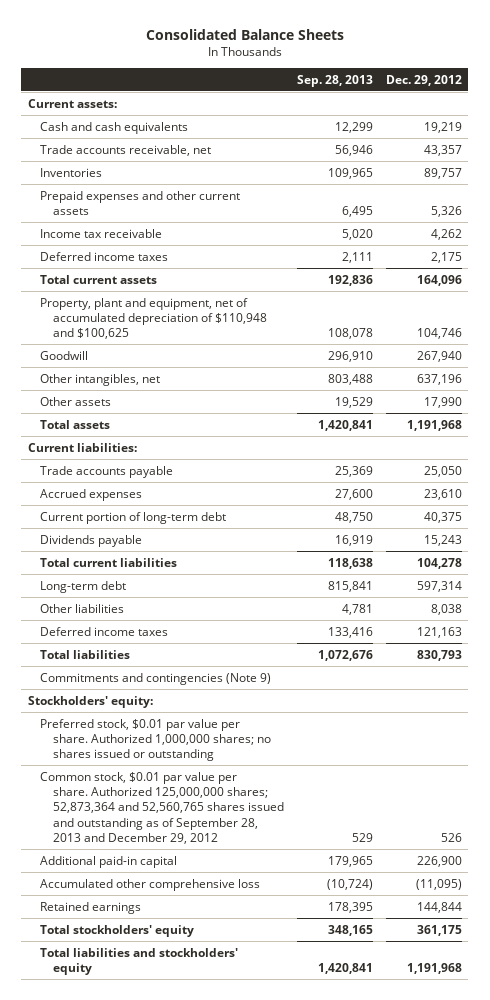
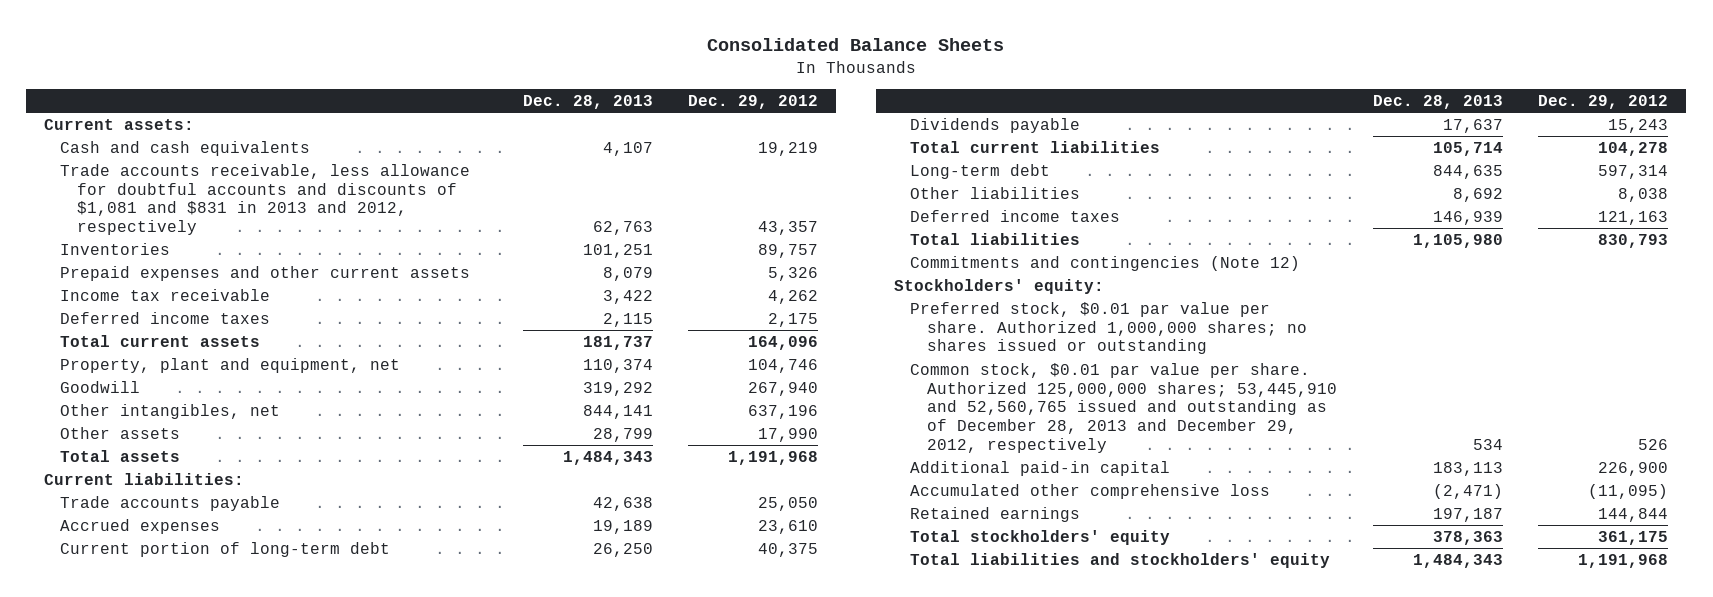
[296,74,373,87] Sep. 28, 2013 -> none
none -> [522,94,653,109] Dec. 28, 2013
[40,144,212,156] Trade accounts receivable, net -> [60,163,471,235] Trade accounts receivable, less allowance for doubtful accounts and discounts of $1,081 and $831 in 2013 and 2012, respectively
[40,297,267,340] Property, plant and equipment, net of accumulated depreciation of $110,948 and $100,625 -> [60,357,401,373] Property, plant and equipment, net
[40,672,272,685] Commitments and contingencies (Note 9) -> [910,255,1301,271] Commitments and contingencies (Note 12)
[40,771,284,845] Common stock, $0.01 par value per share. Authorized 125,000,000 shares; 52,873,364 and 52,560,765 shares issued and outstanding as of September 28, 2013 and December 29, 2012 -> [910,362,1337,453] Common stock, $0.01 par value per share. Authorized 125,000,000 shares; 53,445,910 and 52,560,765 issued and outstanding as of December 28, 2013 and December 29, 2012, respectively

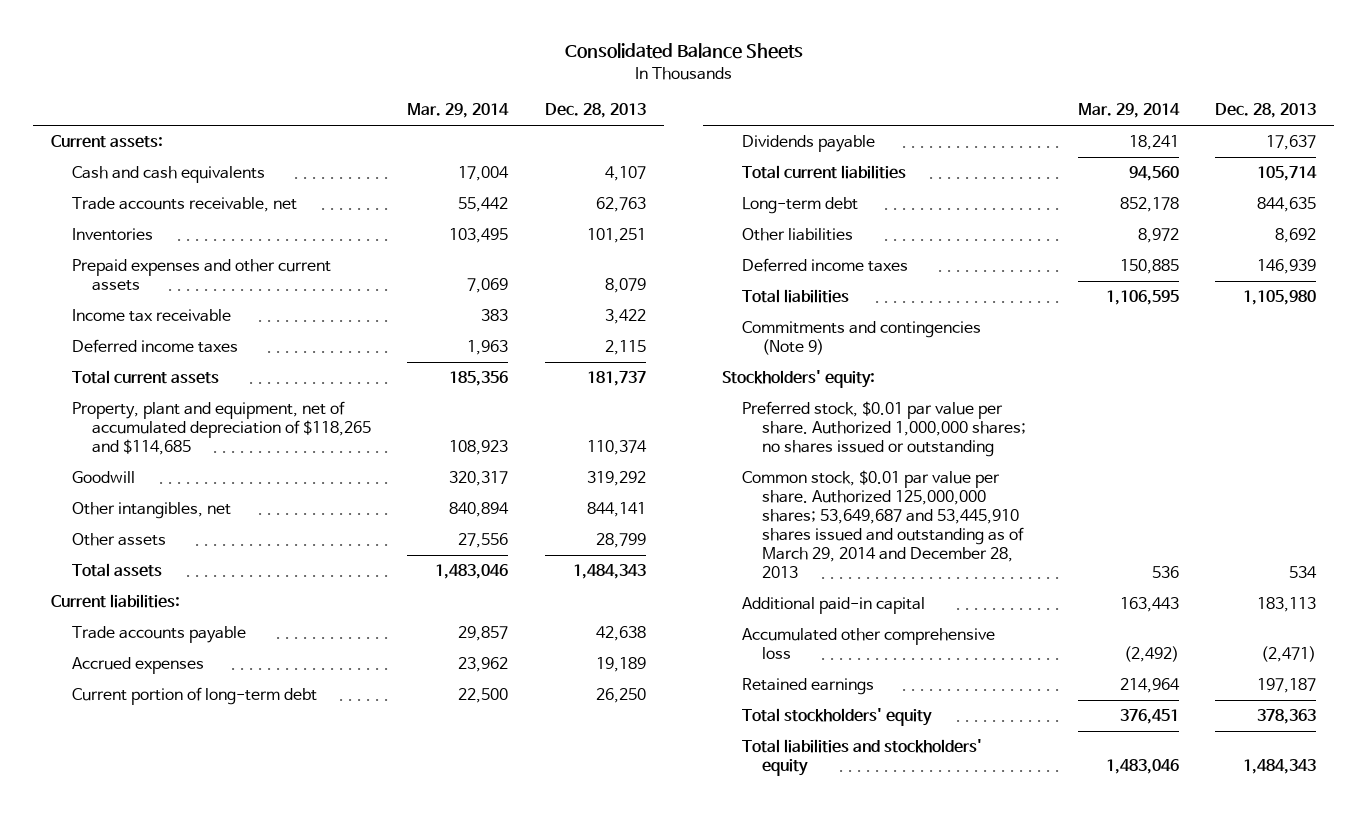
[688,94,819,109] Dec. 29, 2012 -> none
none -> [407,103,510,119] Mar. 29, 2014
[60,163,471,235] Trade accounts receivable, less allowance for doubtful accounts and discounts of $1,081 and $831 in 2013 and 2012, respectively -> [71,196,297,212] Trade accounts receivable, net
[60,357,401,373] Property, plant and equipment, net -> [71,400,371,455] Property, plant and equipment, net of accumulated depreciation of $118,265 and $114,685
[910,255,1301,271] Commitments and contingencies (Note 12) -> [741,320,981,355] Commitments and contingencies (Note 9)
[910,362,1337,453] Common stock, $0.01 par value per share. Authorized 125,000,000 shares; 53,445,910 and 52,560,765 issued and outstanding as of December 28, 2013 and December 29, 2012, respectively -> [741,469,1025,578] Common stock, $0.01 par value per share. Authorized 125,000,000 shares; 53,649,687 and 53,445,910 shares issued and outstanding as of March 29, 2014 and December 28, 2013

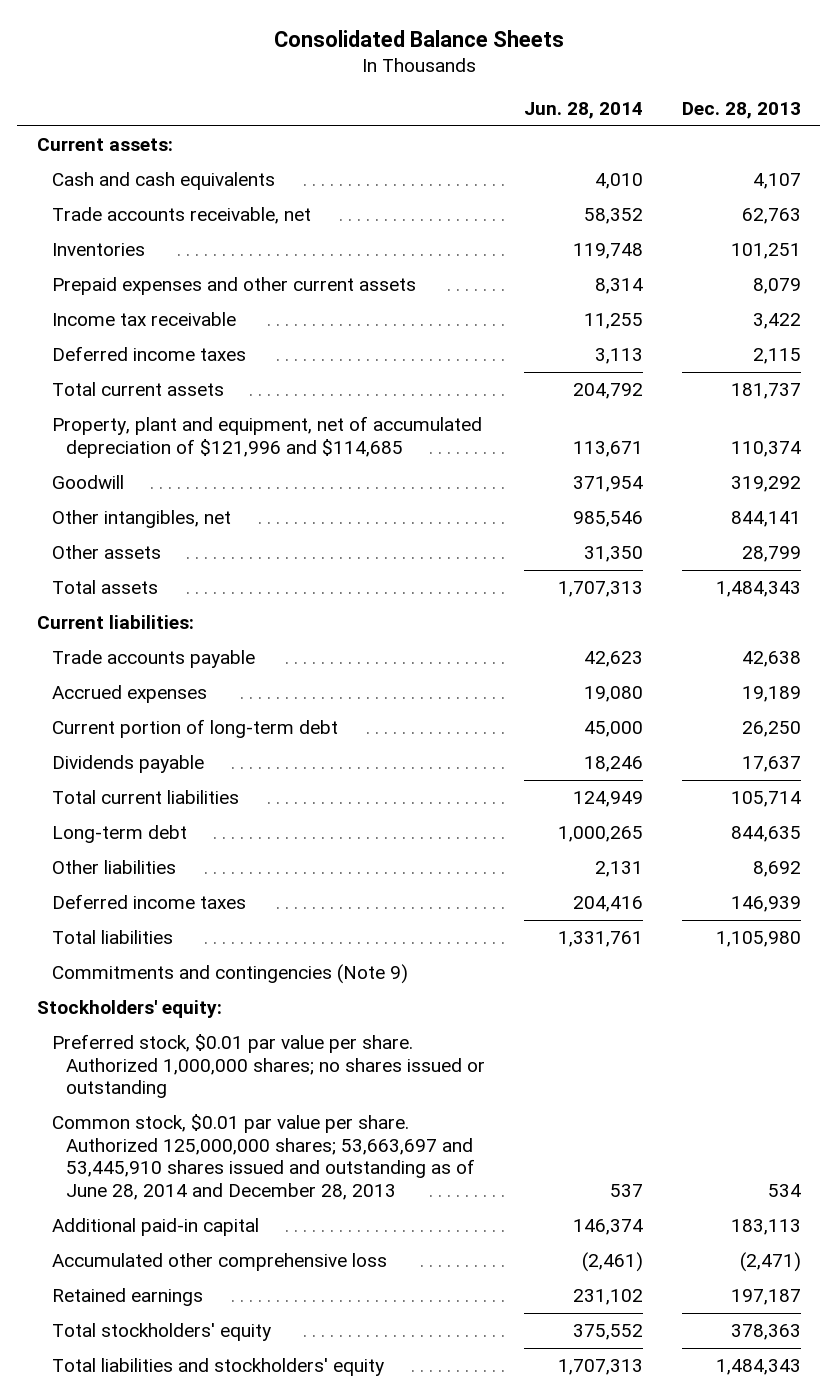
[407,103,510,119] Mar. 29, 2014 -> none
none -> [524,101,644,119] Jun. 28, 2014
[71,400,371,455] Property, plant and equipment, net of accumulated depreciation of $118,265 and $114,685 -> [51,416,482,458] Property, plant and equipment, net of accumulated depreciation of $121,996 and $114,685
[741,469,1025,578] Common stock, $0.01 par value per share. Authorized 125,000,000 shares; 53,649,687 and 53,445,910 shares issued and outstanding as of March 29, 2014 and December 28, 2013 -> [51,1114,476,1200] Common stock, $0.01 par value per share. Authorized 125,000,000 shares; 53,663,697 and 53,445,910 shares issued and outstanding as of June 28, 2014 and December 28, 2013

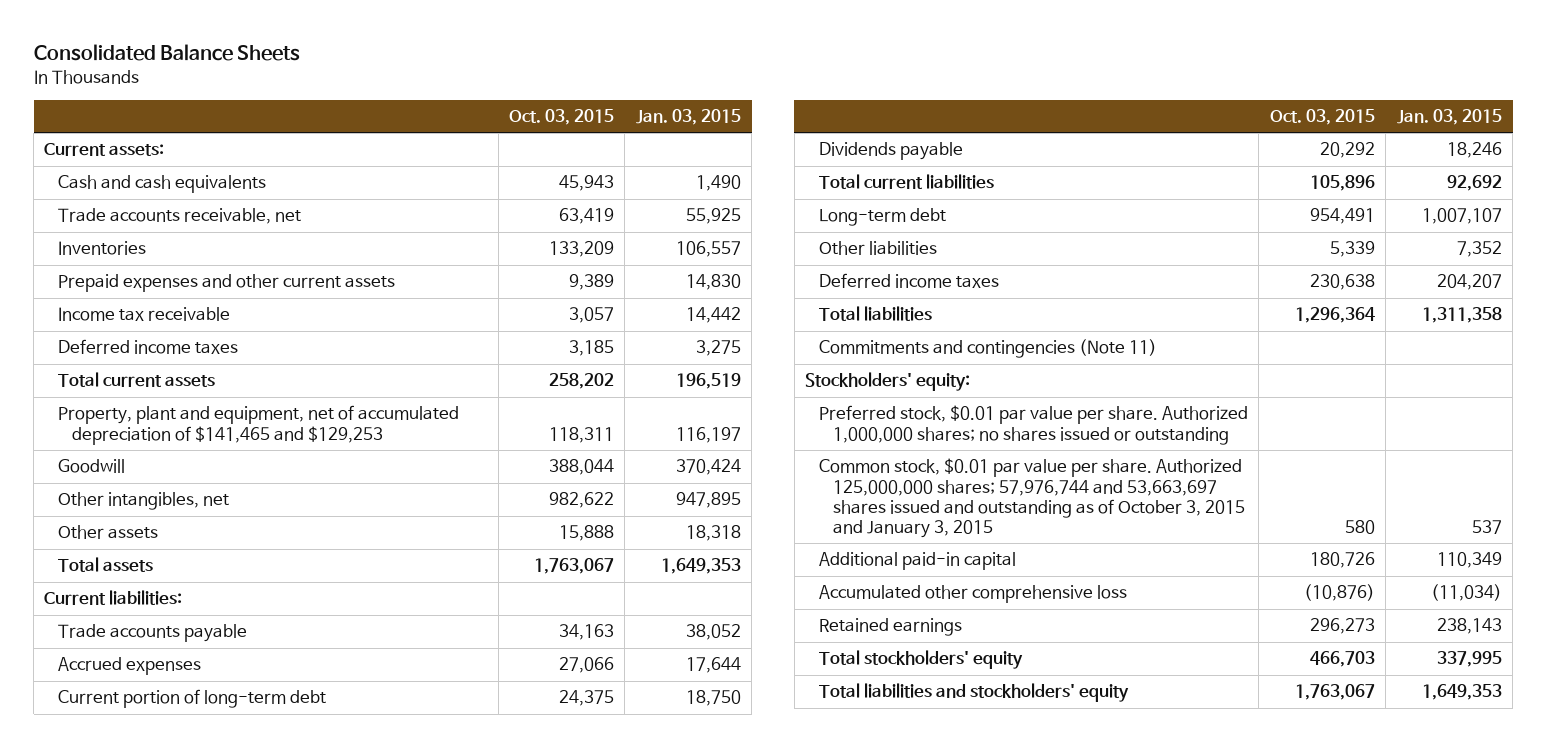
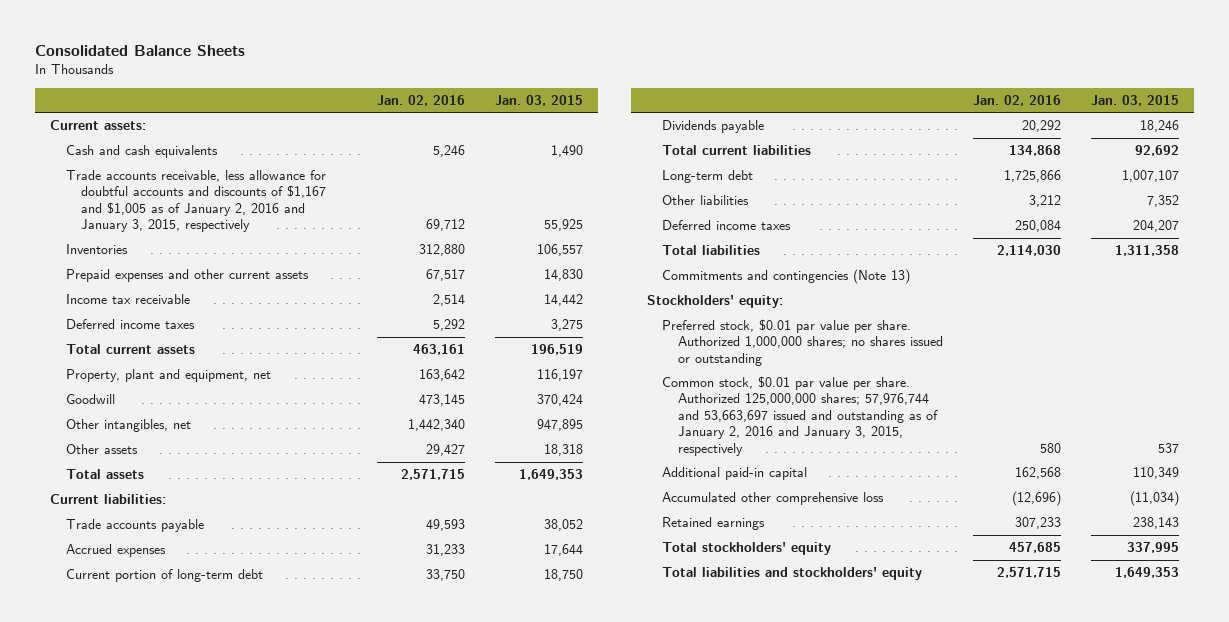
[509,109,615,126] Oct. 03, 2015 -> none
none -> [376,94,465,106] Jan. 02, 2016
[58,208,302,225] Trade accounts receivable, net -> [65,170,327,233] Trade accounts receivable, less allowance for doubtful accounts and discounts of $1,167 and $1,005 as of January 2, 2016 and January 3, 2015, respectively
[58,405,460,445] Property, plant and equipment, net of accumulated depreciation of $141,465 and $129,253 -> [65,369,271,383] Property, plant and equipment, net
[818,339,1157,359] Commitments and contingencies (Note 11) -> [662,269,911,285] Commitments and contingencies (Note 13)
[818,458,1245,539] Common stock, $0.01 par value per share. Authorized 125,000,000 shares; 57,976,744 and 53,663,697 shares issued and outstanding as of October 3, 2015 and January 3, 2015 -> [662,376,938,456] Common stock, $0.01 par value per share. Authorized 125,000,000 shares; 57,976,744 and 53,663,697 issued and outstanding as of January 2, 2016 and January 3, 2015, respectively

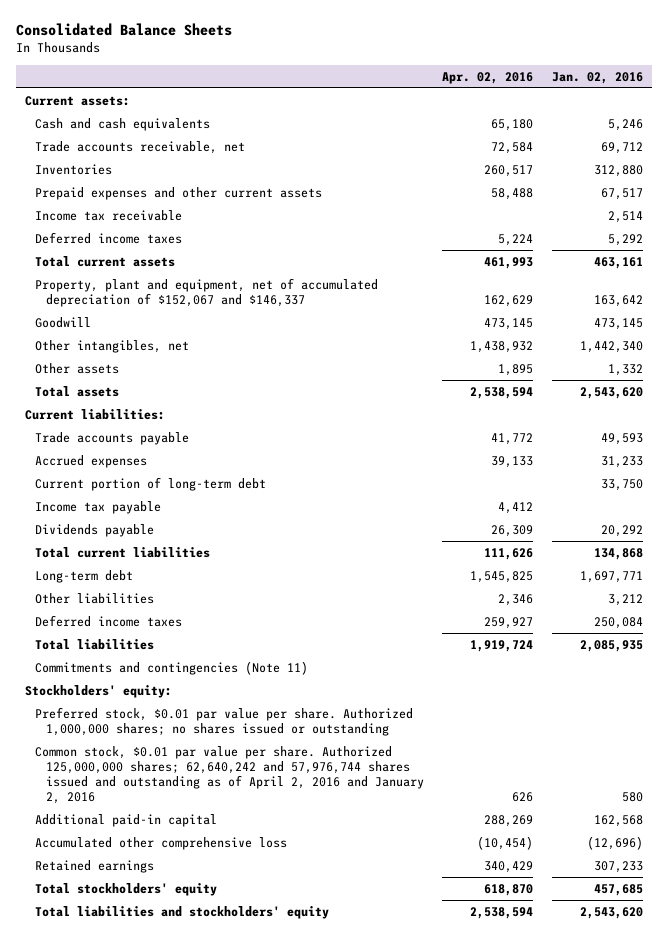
[494,94,583,106] Jan. 03, 2015 -> none
none -> [442,71,534,84] Apr. 02, 2016
[65,170,327,233] Trade accounts receivable, less allowance for doubtful accounts and discounts of $1,167 and $1,005 as of January 2, 2016 and January 3, 2015, respectively -> [35,140,246,154] Trade accounts receivable, net
[65,369,271,383] Property, plant and equipment, net -> [35,277,379,307] Property, plant and equipment, net of accumulated depreciation of $152,067 and $146,337
[425,444,465,457] 29,427 -> [607,363,643,376] 1,332
[400,469,465,481] 2,571,715 -> [579,386,643,399] 2,543,620
none -> [35,500,162,514] Income tax payable
[1003,170,1061,183] 1,725,866 -> [579,570,643,583] 1,697,771
[996,245,1061,257] 2,114,030 -> [579,639,643,652] 2,085,935
[662,269,911,285] Commitments and contingencies (Note 13) -> [35,660,309,675] Commitments and contingencies (Note 11)
[662,376,938,456] Common stock, $0.01 par value per share. Authorized 125,000,000 shares; 57,976,744 and 53,663,697 issued and outstanding as of January 2, 2016 and January 3, 2015, respectively -> [35,745,424,804] Common stock, $0.01 par value per share. Authorized 125,000,000 shares; 62,640,242 and 57,976,744 shares issued and outstanding as of April 2, 2016 and January 2, 2016
[996,567,1061,579] 2,571,715 -> [579,906,643,919] 2,543,620

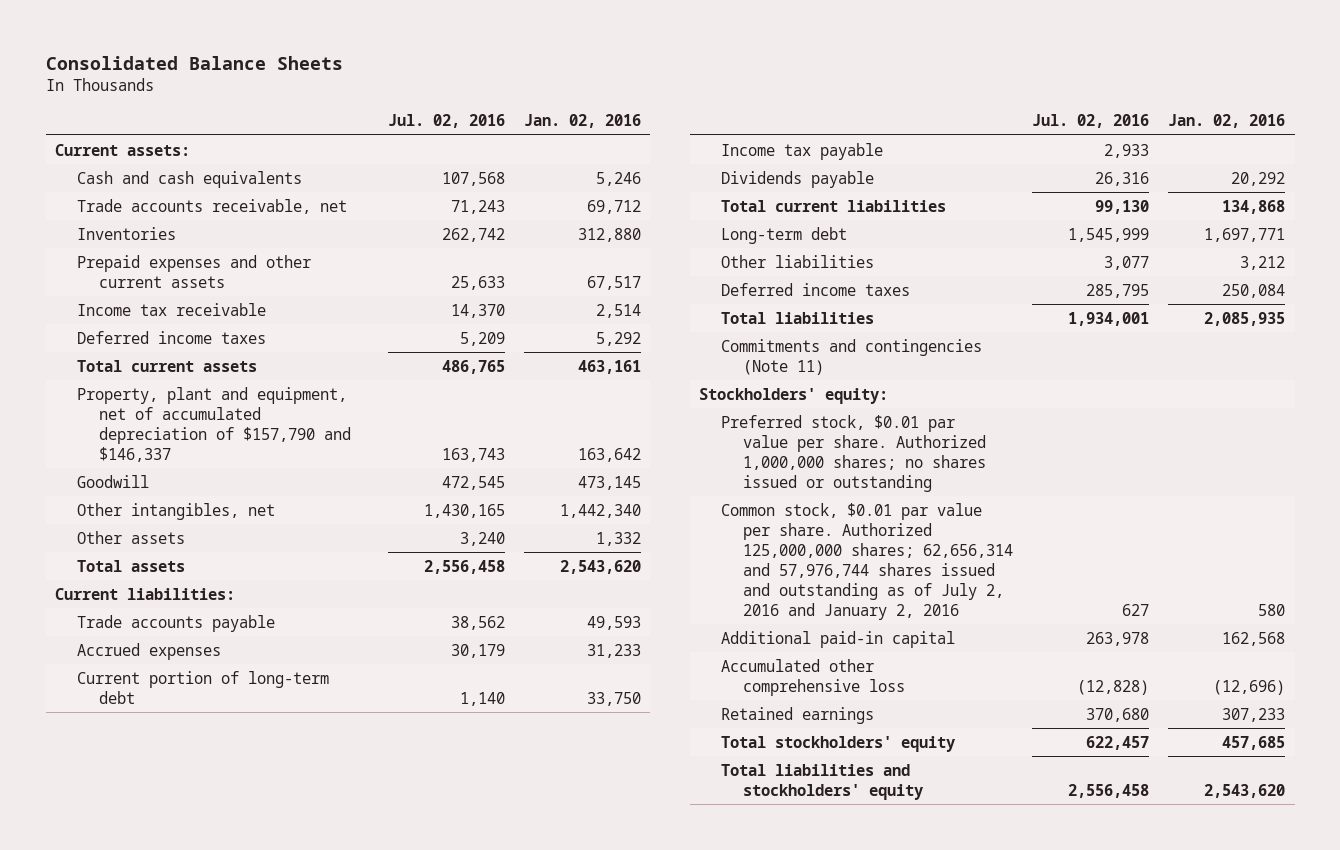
[442,71,534,84] Apr. 02, 2016 -> none
none -> [387,114,505,129] Jul. 02, 2016
[35,277,379,307] Property, plant and equipment, net of accumulated depreciation of $152,067 and $146,337 -> [76,386,351,462] Property, plant and equipment, net of accumulated depreciation of $157,790 and $146,337
[35,745,424,804] Common stock, $0.01 par value per share. Authorized 125,000,000 shares; 62,640,242 and 57,976,744 shares issued and outstanding as of April 2, 2016 and January 2, 2016 -> [721,502,1013,620] Common stock, $0.01 par value per share. Authorized 125,000,000 shares; 62,656,314 and 57,976,744 shares issued and outstanding as of July 2, 2016 and January 2, 2016

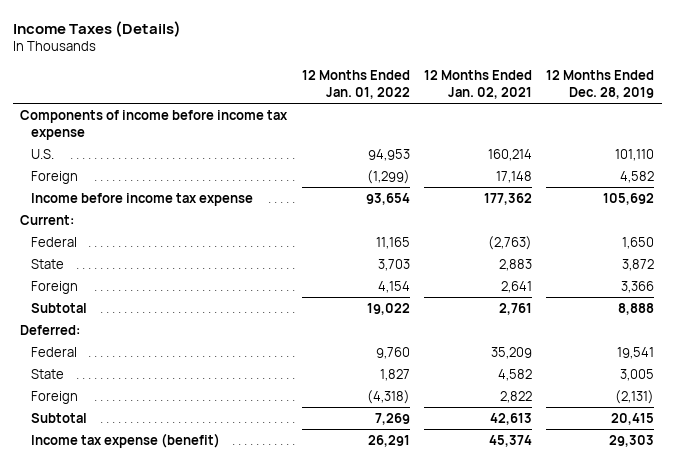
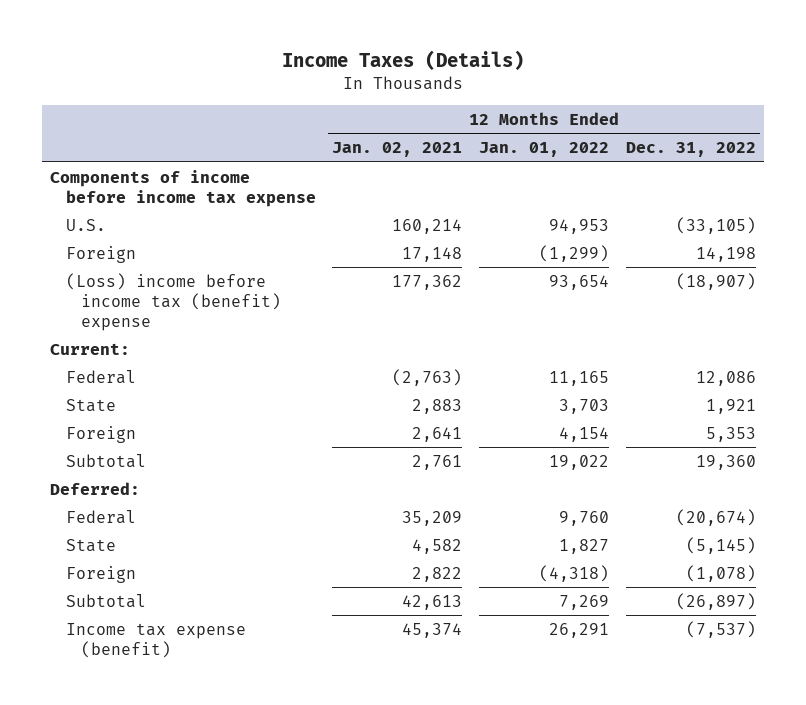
[546,70,655,99] 12 Months Ended Dec. 28, 2019 -> none
none -> [625,142,756,158] Dec. 31, 2022
[30,192,253,206] Income before income tax expense -> [65,272,282,331] (Loss) income before income tax (benefit) expense

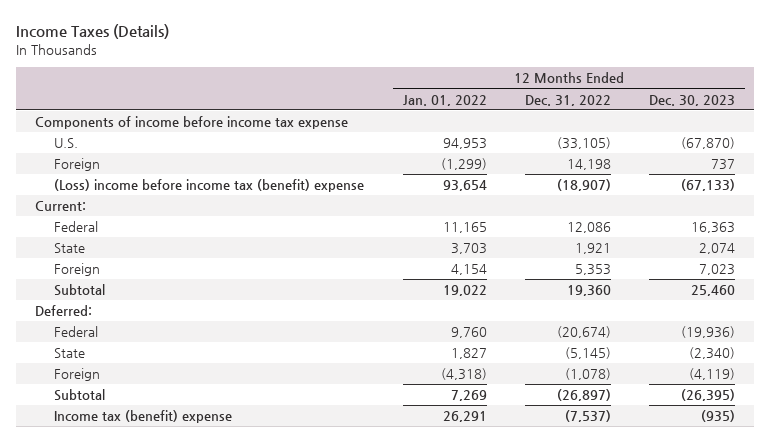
[332,142,463,158] Jan. 02, 2021 -> none
none -> [649,94,736,106] Dec. 30, 2023
[65,622,246,658] Income tax expense (benefit) -> [54,410,233,424] Income tax (benefit) expense

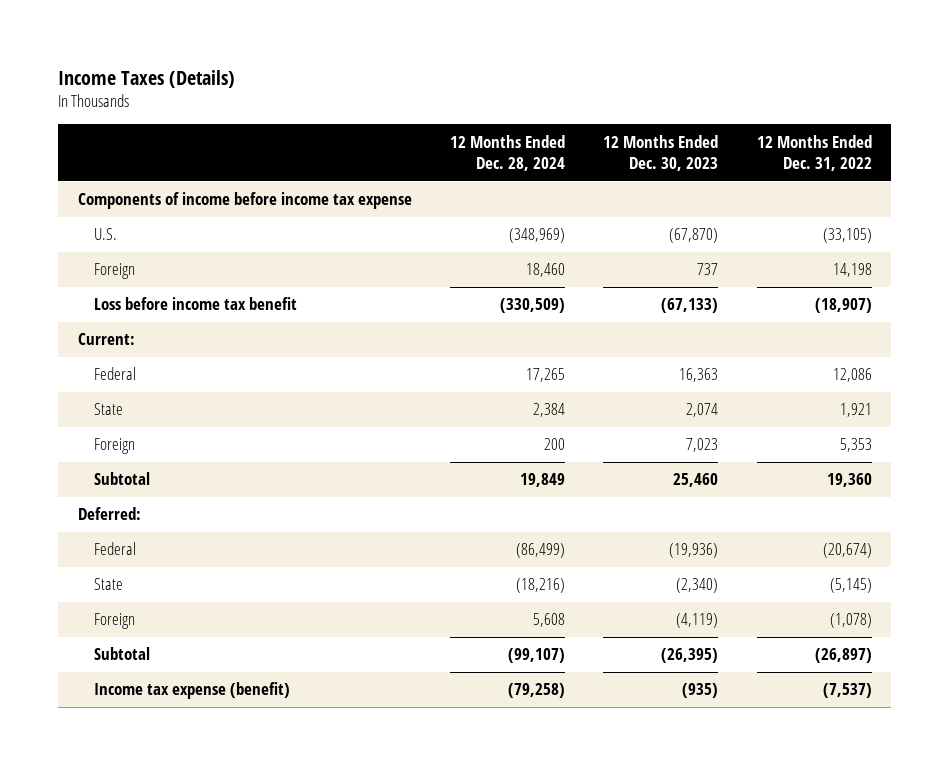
[402,94,487,106] Jan. 01, 2022 -> none
none -> [450,134,566,172] 12 Months Ended Dec. 28, 2024
[54,179,365,193] (Loss) income before income tax (benefit) expense -> [93,297,297,311] Loss before income tax benefit
[54,410,233,424] Income tax (benefit) expense -> [93,682,290,700] Income tax expense (benefit)

